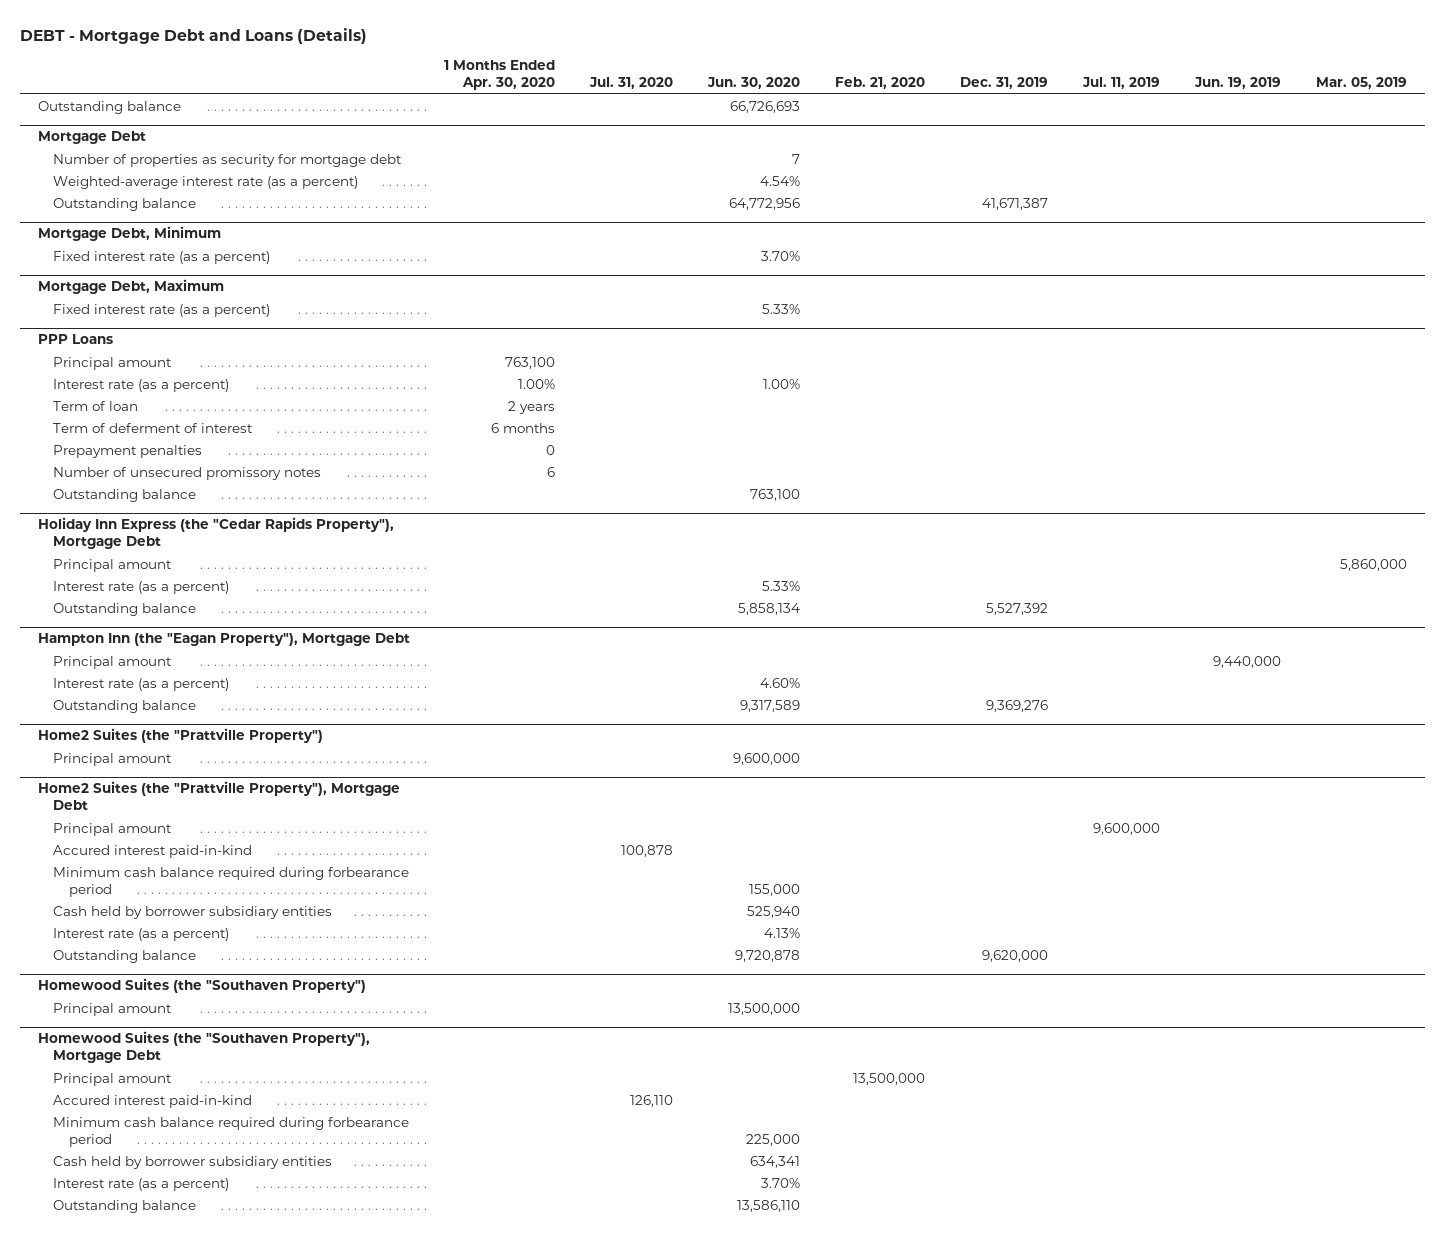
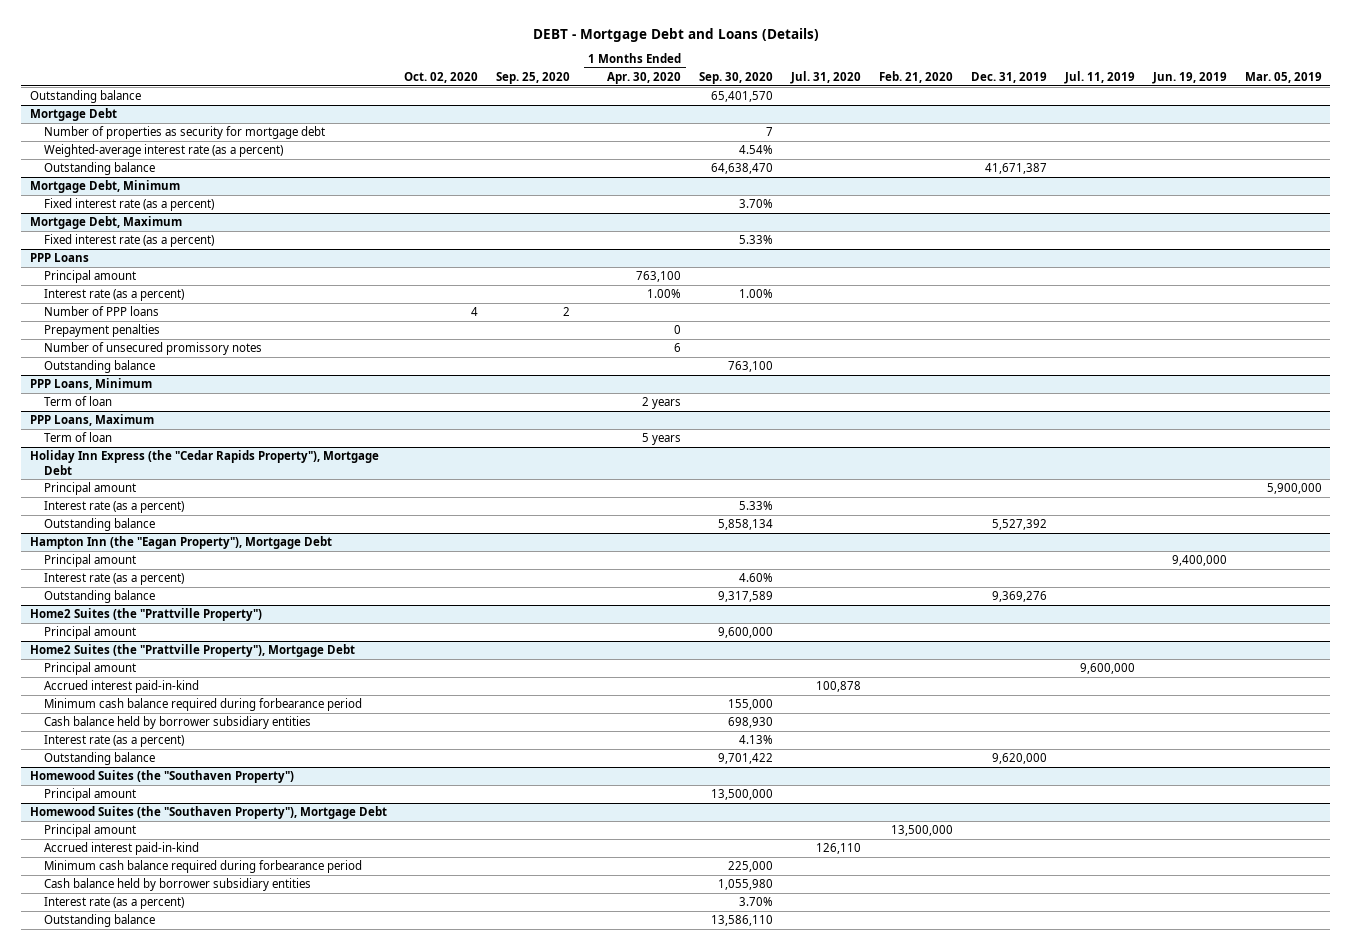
[707,77,801,90] Jun. 30, 2020 -> none
none -> [404,71,479,83] Oct. 02, 2020
none -> [496,71,571,84] Sep. 25, 2020
none -> [699,71,774,84] Sep. 30, 2020
[53,400,139,411] Term of loan -> none
[53,422,254,433] Term of deferment of interest -> none
none -> [43,305,159,316] Number of PPP loans
none -> [29,377,152,390] PPP Loans, Minimum
none -> [43,395,112,406] Term of loan
none -> [29,413,154,426] PPP Loans, Maximum
none -> [43,431,112,442] Term of loan
[1340,558,1408,571] 5,860,000 -> [1266,482,1322,494] 5,900,000
[1213,655,1282,668] 9,440,000 -> [1171,554,1227,566] 9,400,000
[53,844,253,858] Accured interest paid-in-kind -> [43,679,199,693] Accrued interest paid-in-kind
[53,905,333,919] Cash held by borrower subsidiary entities -> [43,715,311,729] Cash balance held by borrower subsidiary entities
[53,1094,253,1108] Accured interest paid-in-kind -> [43,841,199,855] Accrued interest paid-in-kind
[53,1155,333,1169] Cash held by borrower subsidiary entities -> [43,877,311,891] Cash balance held by borrower subsidiary entities

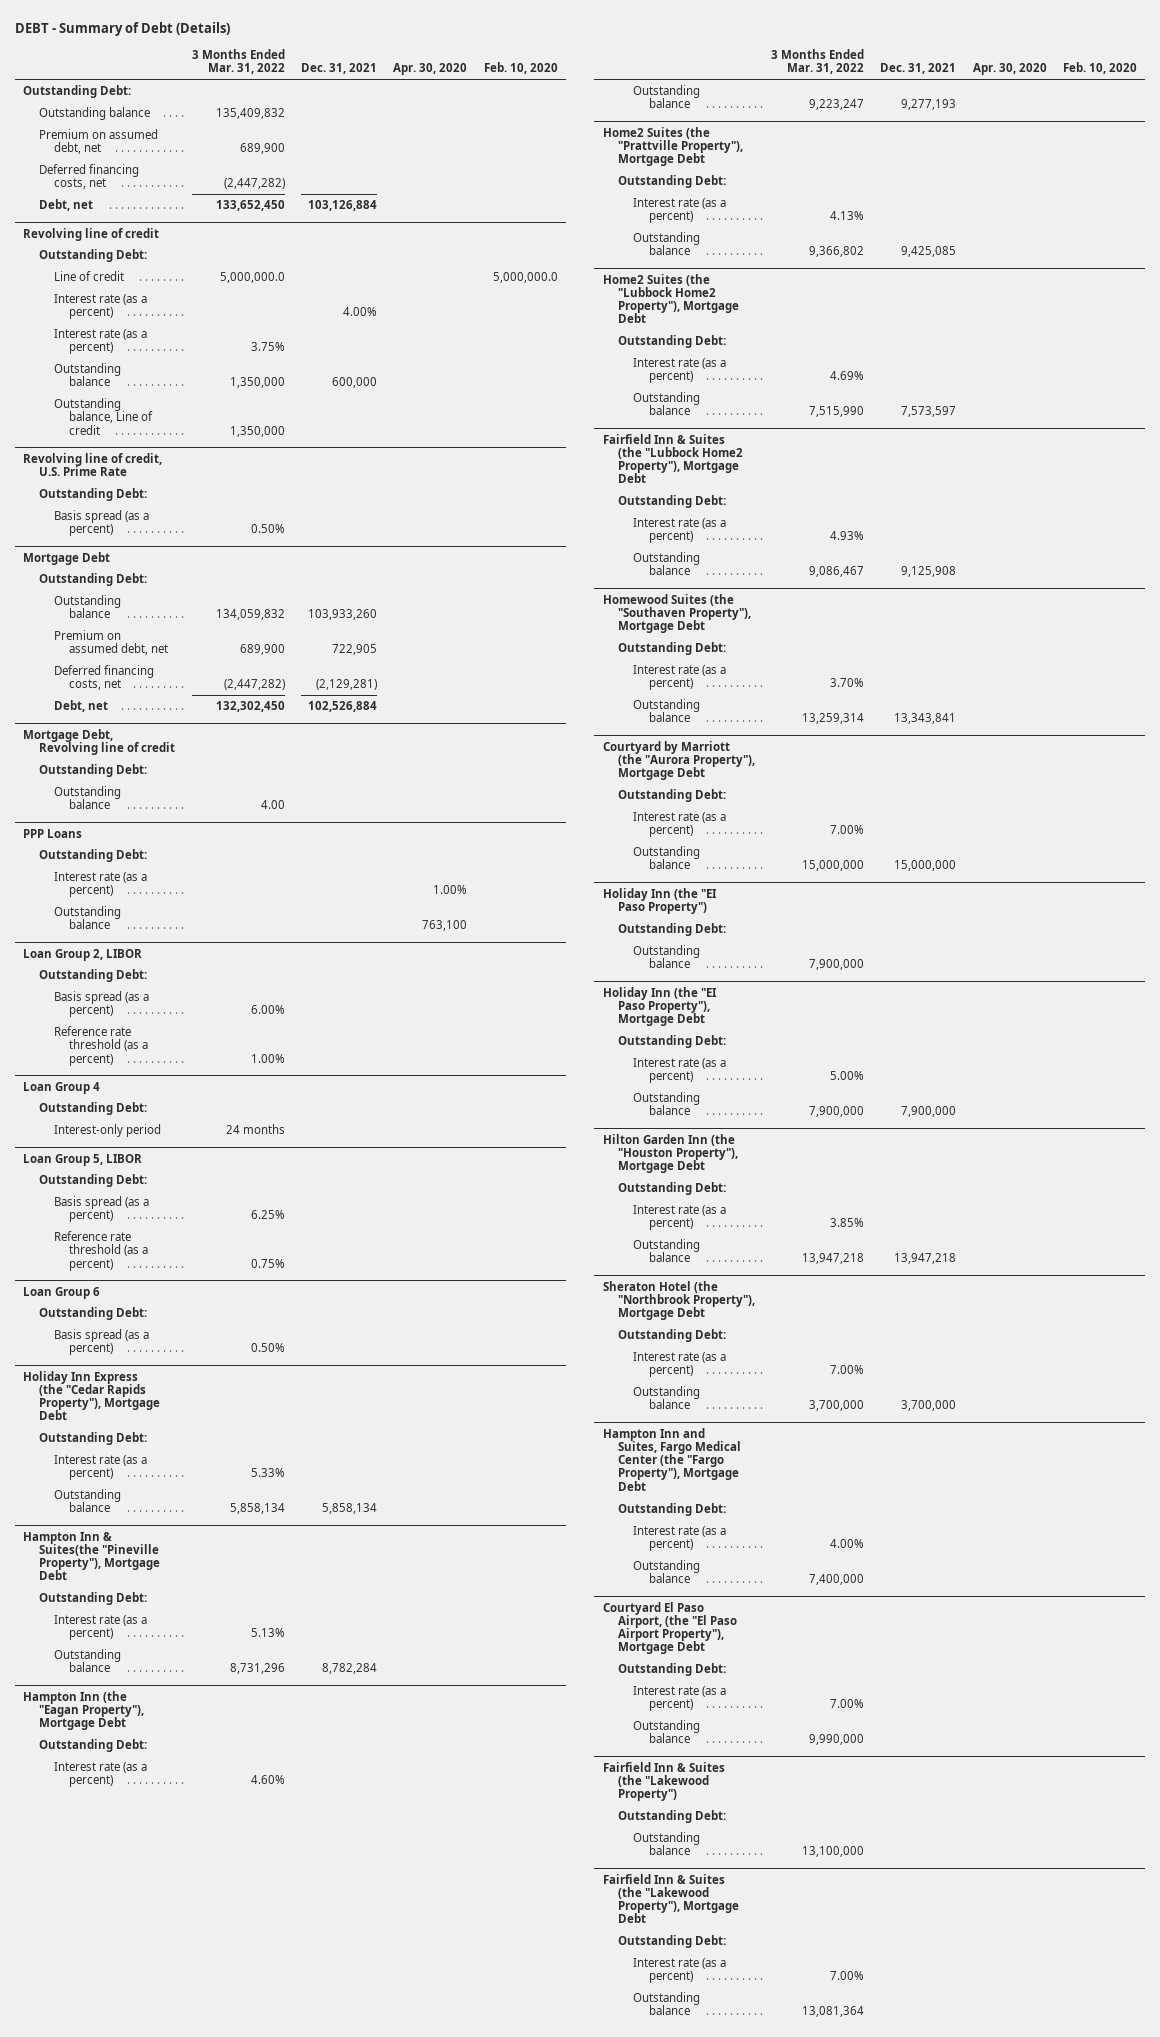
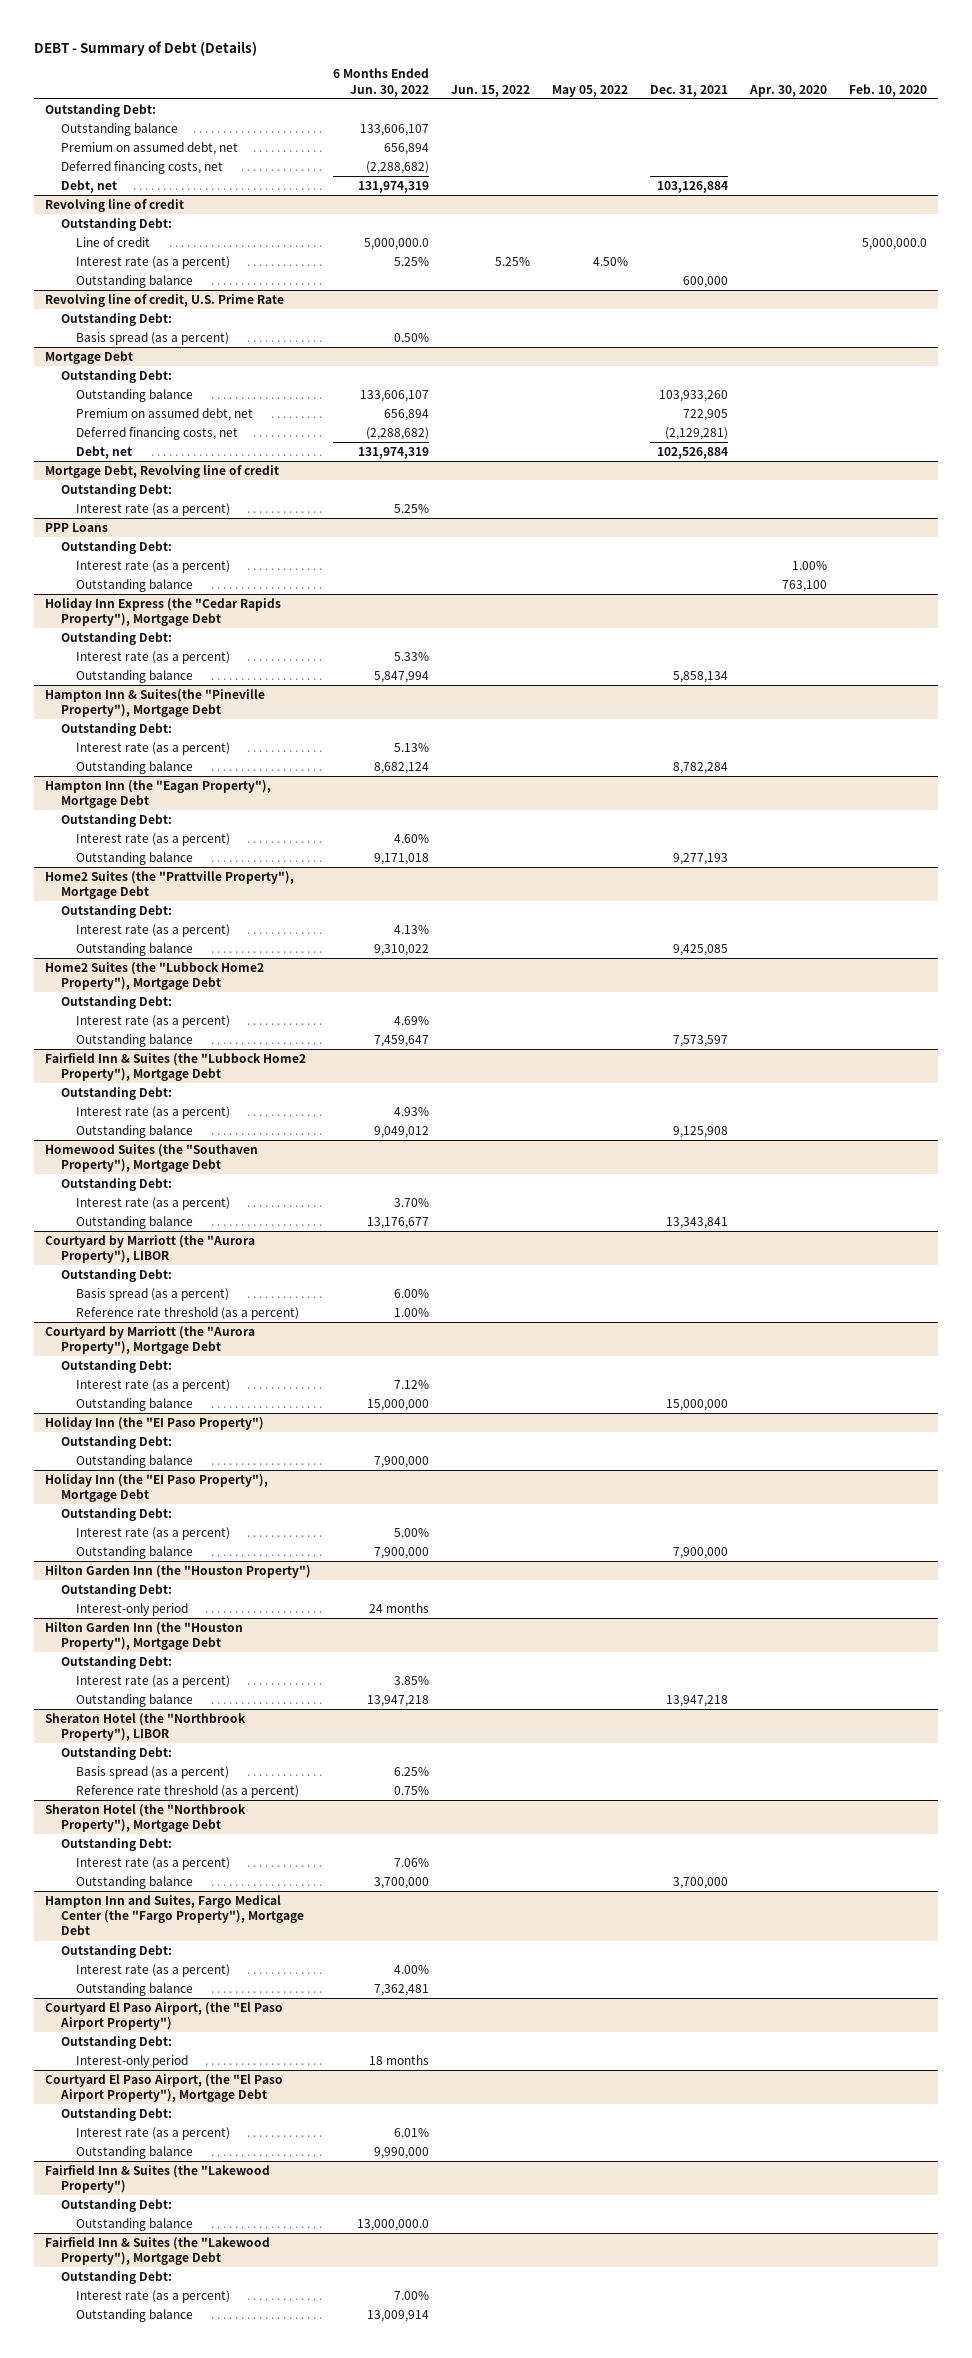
[191,49,285,75] 3 Months Ended Mar. 31, 2022 -> none
none -> [332,68,429,97] 6 Months Ended Jun. 30, 2022
none -> [450,84,530,97] Jun. 15, 2022
none -> [551,84,628,97] May 05, 2022
[53,294,147,320] Interest rate (as a percent) -> none
[53,398,154,435] Outstanding balance, Line of credit -> none
[53,786,121,810] Outstanding balance -> none
none -> [76,502,231,516] Interest rate (as a percent)
[23,948,143,961] Loan Group 2, LIBOR -> none
[38,969,147,983] Outstanding Debt: -> none
[53,991,149,1018] Basis spread (as a percent) -> none
[53,1026,149,1066] Reference rate threshold (as a percent) -> none
[23,1081,101,1094] Loan Group 4 -> none
[38,1102,147,1116] Outstanding Debt: -> none
[53,1124,161,1138] Interest-only period -> none
[23,1153,143,1166] Loan Group 5, LIBOR -> none
[38,1174,147,1188] Outstanding Debt: -> none
[53,1196,149,1223] Basis spread (as a percent) -> none
[53,1231,149,1271] Reference rate threshold (as a percent) -> none
[23,1286,101,1299] Loan Group 6 -> none
[38,1307,147,1321] Outstanding Debt: -> none
[53,1329,149,1356] Basis spread (as a percent) -> none
none -> [45,1234,256,1264] Courtyard by Marriott (the "Aurora Property"), LIBOR
none -> [60,1268,172,1282] Outstanding Debt:
none -> [76,1287,230,1301] Basis spread (as a percent)
none -> [76,1306,300,1320] Reference rate threshold (as a percent)
none -> [45,1564,312,1578] Hilton Garden Inn (the "Houston Property")
none -> [60,1583,172,1597] Outstanding Debt:
none -> [76,1602,189,1616] Interest-only period
none -> [45,1712,247,1742] Sheraton Hotel (the "Northbrook Property"), LIBOR
none -> [60,1746,172,1760] Outstanding Debt:
none -> [76,1765,230,1779] Basis spread (as a percent)
none -> [76,1784,300,1798] Reference rate threshold (as a percent)
none -> [45,2001,284,2031] Courtyard El Paso Airport, (the "El Paso Airport Property")
none -> [60,2035,172,2049] Outstanding Debt:
none -> [76,2054,189,2068] Interest-only period

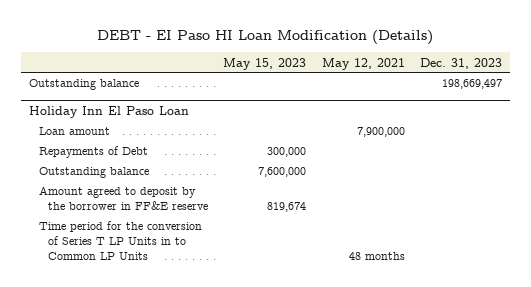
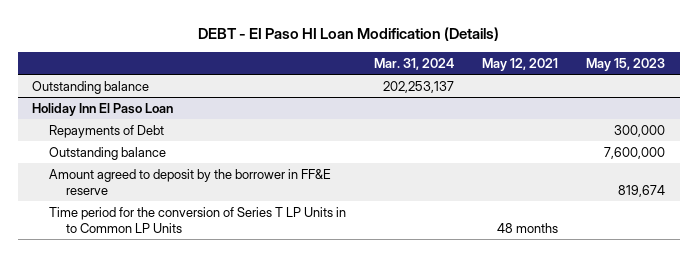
[419,57,502,69] Dec. 31, 2023 -> none
none -> [374,57,455,70] Mar. 31, 2024
[38,127,110,136] Loan amount -> none

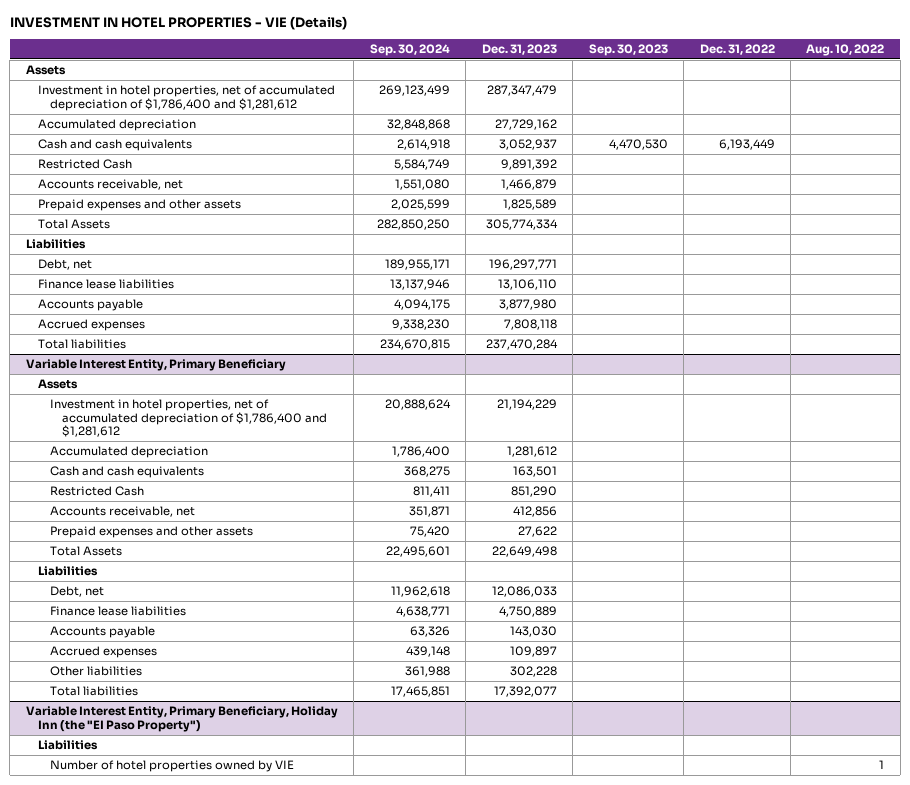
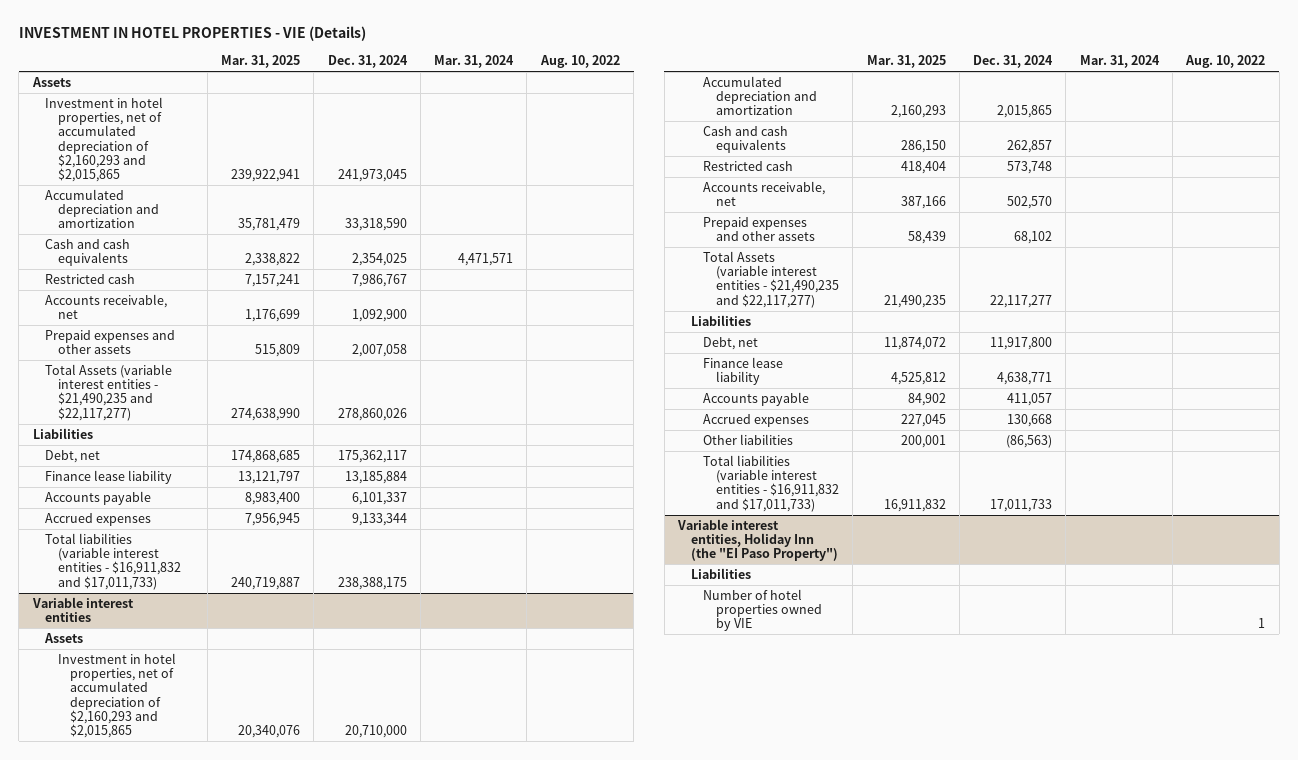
[369,43,450,56] Sep. 30, 2024 -> none
[481,43,557,55] Dec. 31, 2023 -> none
[588,43,668,56] Sep. 30, 2023 -> none
[699,43,775,55] Dec. 31, 2022 -> none
none -> [221,55,301,69] Mar. 31, 2025
none -> [327,55,408,69] Dec. 31, 2024
none -> [434,55,515,69] Mar. 31, 2024
[37,85,335,111] Investment in hotel properties, net of accumulated depreciation of $1,786,400 and $1,281,612 -> [45,96,164,183] Investment in hotel properties, net of accumulated depreciation of $2,160,293 and $2,015,865
[37,119,196,132] Accumulated depreciation -> [45,188,159,229] Accumulated depreciation and amortization
[37,159,132,170] Restricted Cash -> [45,273,136,284] Restricted cash
[37,219,110,230] Total Assets -> [45,363,173,421] Total Assets (variable interest entities - $21,490,235 and $22,117,277)
[37,279,174,290] Finance lease liabilities -> [45,469,173,484] Finance lease liability
[37,339,126,350] Total liabilities -> [45,532,181,590] Total liabilities (variable interest entities - $16,911,832 and $17,011,733)
[25,359,286,372] Variable Interest Entity, Primary Beneficiary -> [31,596,134,623] Variable interest entities
[50,399,328,438] Investment in hotel properties, net of accumulated depreciation of $1,786,400 and $1,281,612 -> [57,652,176,739] Investment in hotel properties, net of accumulated depreciation of $2,160,293 and $2,015,865
[50,446,209,459] Accumulated depreciation -> [703,75,817,116] Accumulated depreciation and amortization
[50,486,145,497] Restricted Cash -> [703,160,794,171] Restricted cash
[50,546,123,557] Total Assets -> [703,250,839,308] Total Assets (variable interest entities - $21,490,235 and $22,117,277)
[50,606,187,617] Finance lease liabilities -> [703,356,784,386] Finance lease liability
[50,686,139,697] Total liabilities -> [703,454,839,512] Total liabilities (variable interest entities - $16,911,832 and $17,011,733)
[25,706,338,732] Variable Interest Entity, Primary Beneficiary, Holiday Inn (the "EI Paso Property") -> [677,518,838,562] Variable interest entities, Holiday Inn (the "EI Paso Property")

